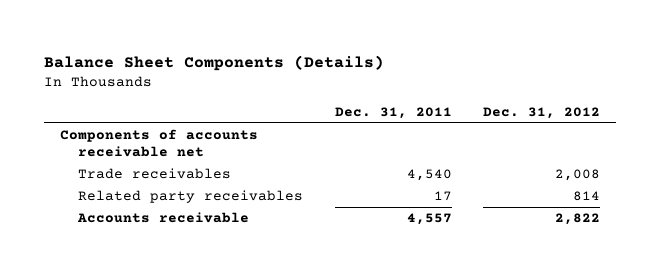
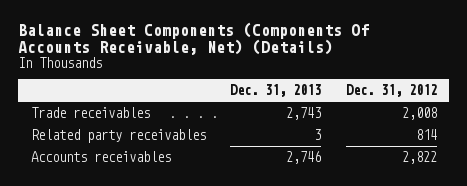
[43,54,384,71] Balance Sheet Components (Details) -> [18,21,370,55] Balance Sheet Components (Components Of Accounts Receivable, Net) (Details)
[334,106,452,119] Dec. 31, 2011 -> none
none -> [230,84,322,98] Dec. 31, 2013
[59,129,258,157] Components of accounts receivable net -> none
[77,212,250,224] Accounts receivable -> [30,151,171,163] Accounts receivables

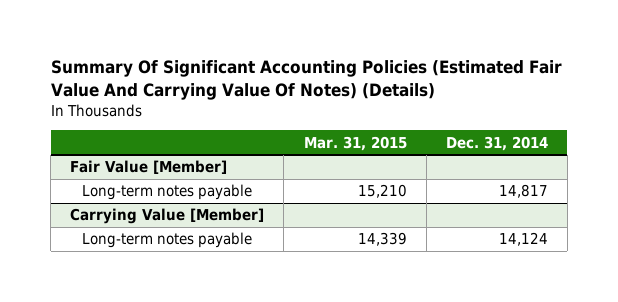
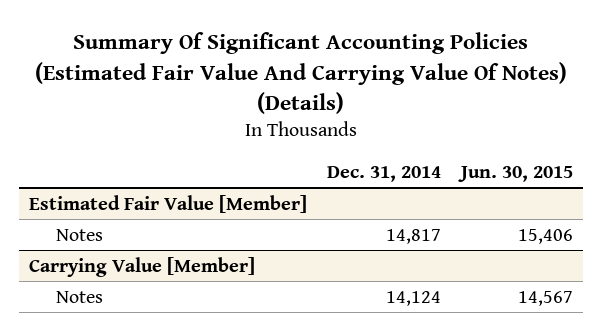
[303,135,407,151] Mar. 31, 2015 -> none
none -> [458,165,574,182] Jun. 30, 2015
[70,160,228,175] Fair Value [Member] -> [28,194,307,213] Estimated Fair Value [Member]
[82,184,253,201] Long-term notes payable -> [56,228,104,241] Notes
[82,232,253,249] Long-term notes payable -> [56,290,104,303] Notes

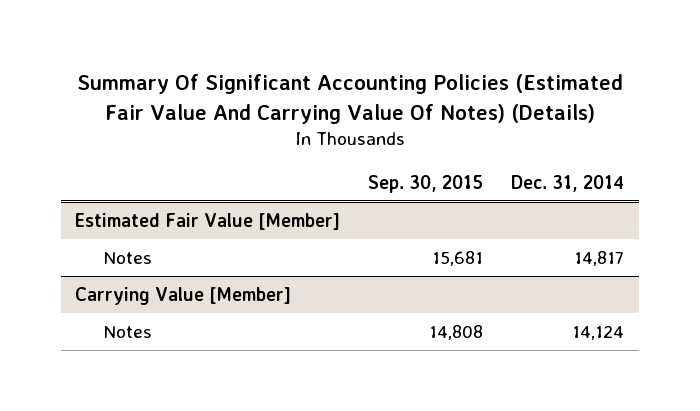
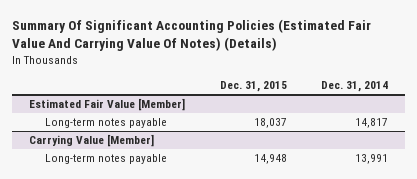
[368,174,484,193] Sep. 30, 2015 -> none
none -> [219,81,287,93] Dec. 31, 2015
[103,251,153,264] Notes -> [45,118,168,129] Long-term notes payable
[103,325,153,338] Notes -> [45,154,168,165] Long-term notes payable
[572,324,625,340] 14,124 -> [355,154,389,165] 13,991

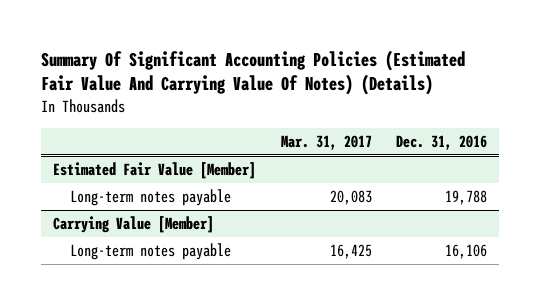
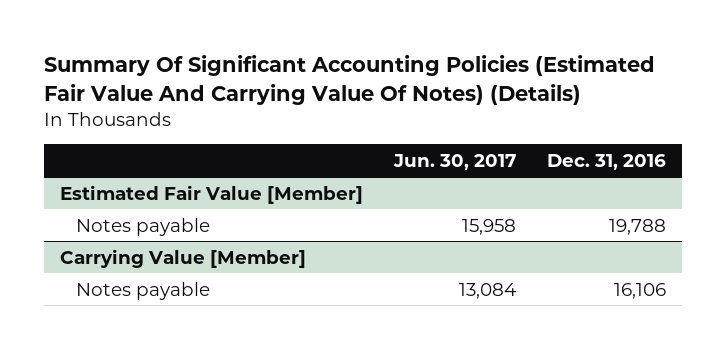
[280,134,372,150] Mar. 31, 2017 -> none
none -> [392,153,516,170] Jun. 30, 2017
[70,188,232,206] Long-term notes payable -> [75,217,210,236] Notes payable
[70,242,232,260] Long-term notes payable -> [75,281,210,300] Notes payable

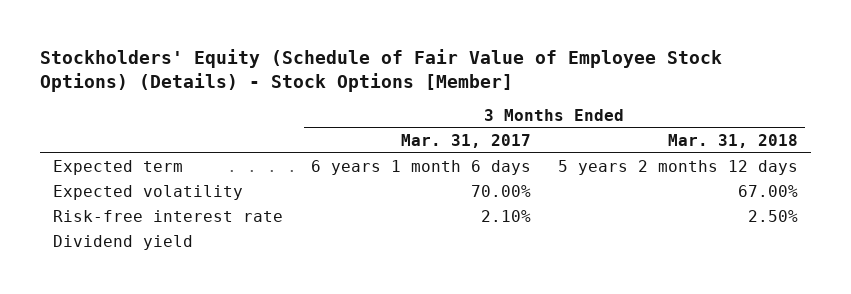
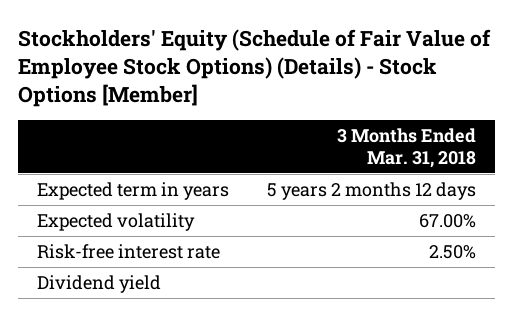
[400,134,531,149] Mar. 31, 2017 -> none
[53,160,184,176] Expected term -> [36,181,229,200] Expected term in years

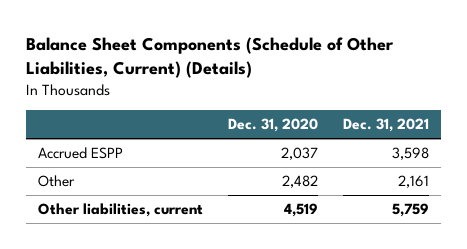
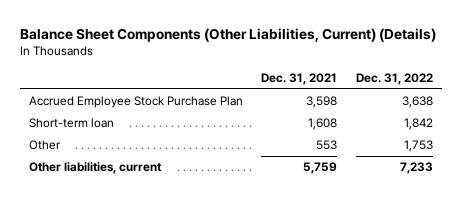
[25,36,394,78] Balance Sheet Components (Schedule of Other Liabilities, Current) (Details) -> [19,27,436,42] Balance Sheet Components (Other Liabilities, Current) (Details)
[228,118,319,133] Dec. 31, 2020 -> none
none -> [355,73,433,86] Dec. 31, 2022
[38,147,124,160] Accrued ESPP -> [28,96,243,109] Accrued Employee Stock Purchase Plan
none -> [28,118,114,129] Short-term loan
[397,175,429,189] 2,161 -> [316,140,338,151] 553

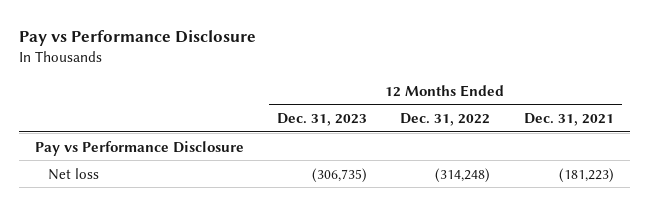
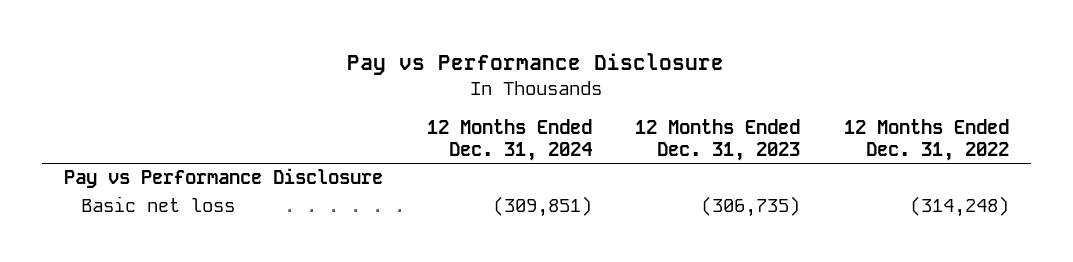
[523,112,614,126] Dec. 31, 2021 -> none
none -> [426,118,592,161] 12 Months Ended Dec. 31, 2024
[47,167,99,180] Net loss -> [81,196,236,213] Basic net loss

